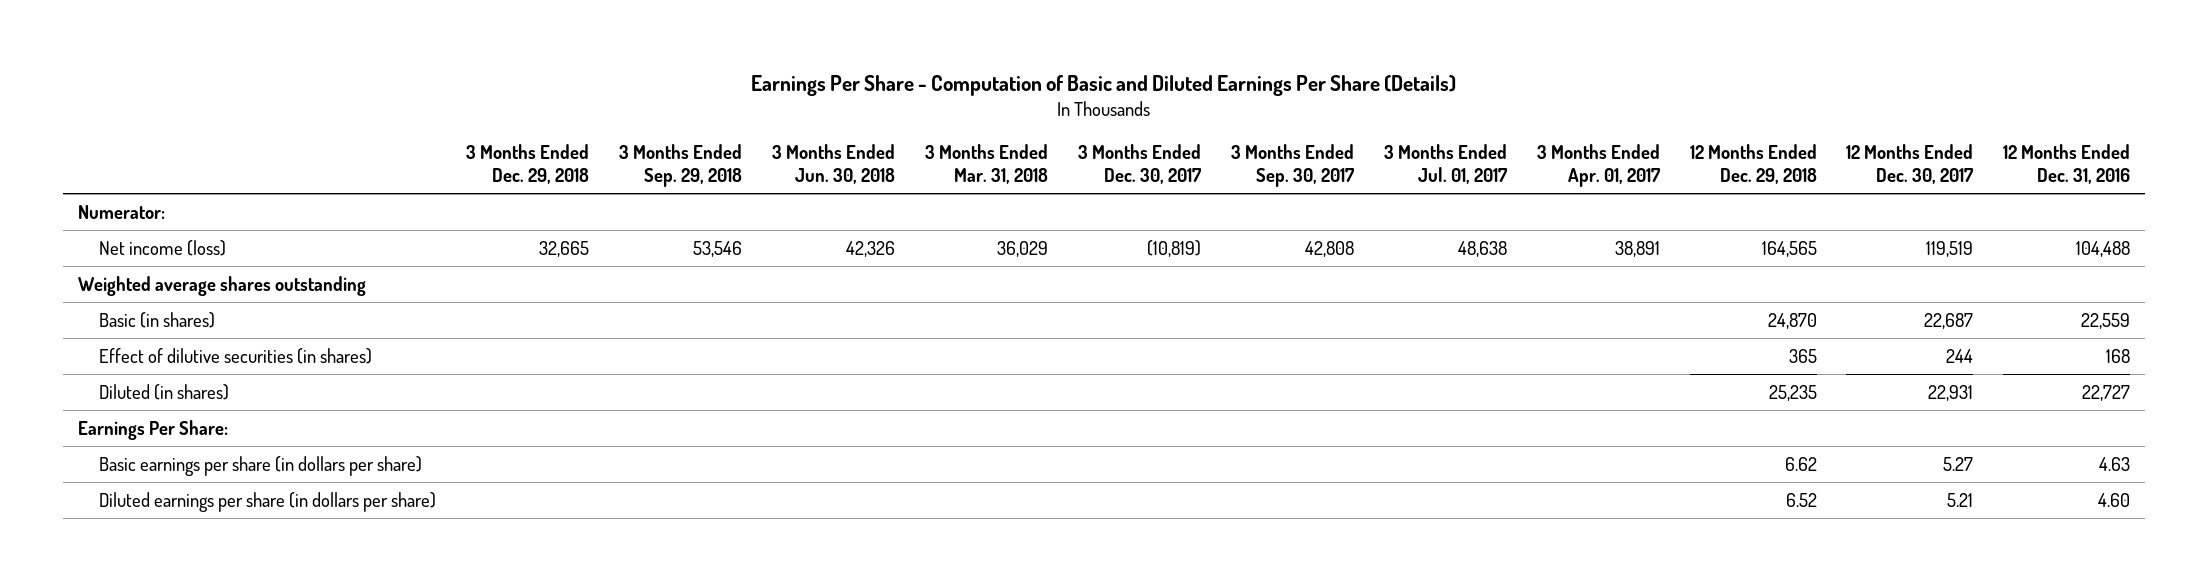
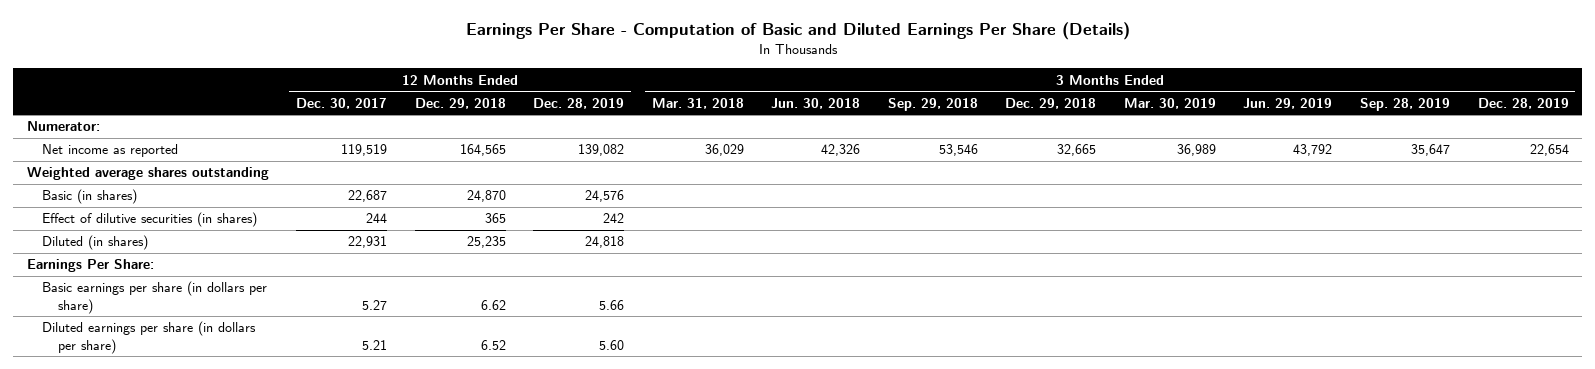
[1077,143,1201,184] 3 Months Ended Dec. 30, 2017 -> none
[1230,143,1354,187] 3 Months Ended Sep. 30, 2017 -> none
[1383,143,1507,184] 3 Months Ended Jul. 01, 2017 -> none
[1536,143,1660,187] 3 Months Ended Apr. 01, 2017 -> none
[2003,143,2131,184] 12 Months Ended Dec. 31, 2016 -> none
none -> [533,97,625,109] Dec. 28, 2019
none -> [1123,97,1216,109] Mar. 30, 2019
none -> [1243,97,1333,109] Jun. 29, 2019
none -> [1360,97,1451,111] Sep. 28, 2019
none -> [1477,97,1569,109] Dec. 28, 2019
[99,239,227,256] Net income (loss) -> [42,144,179,158] Net income as reported

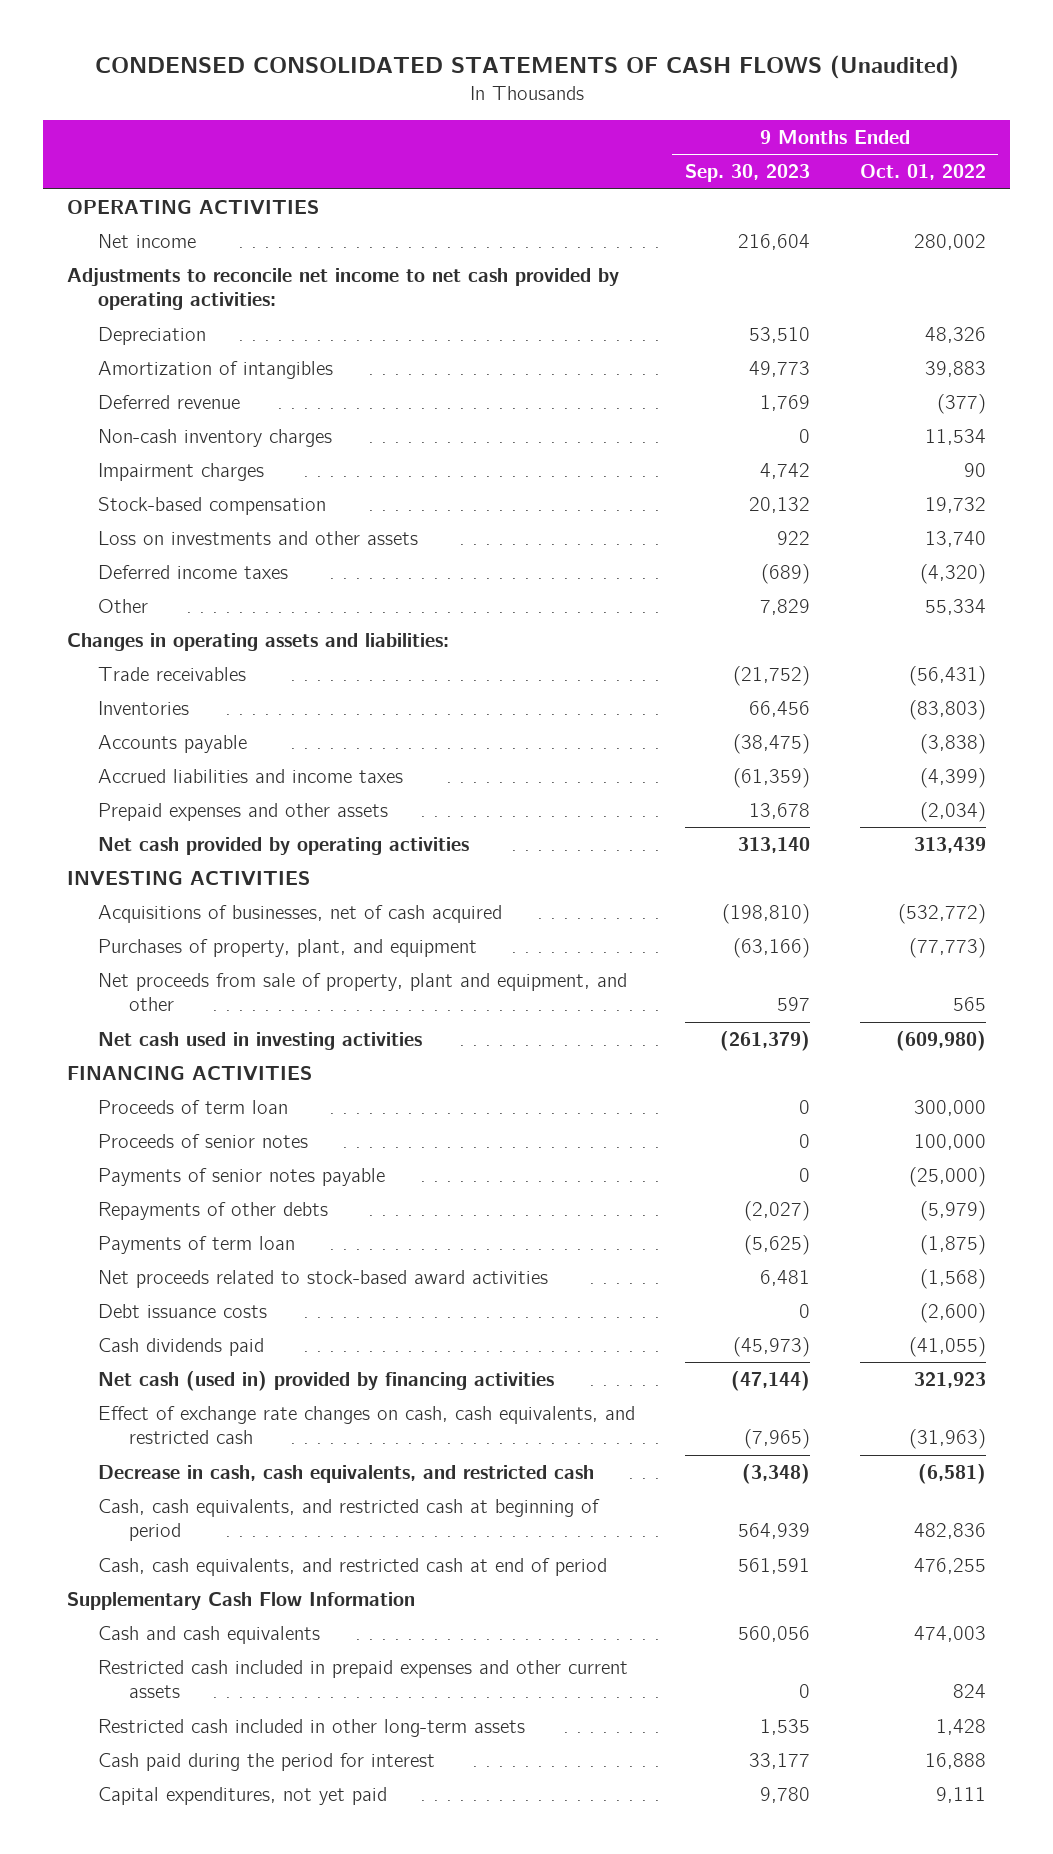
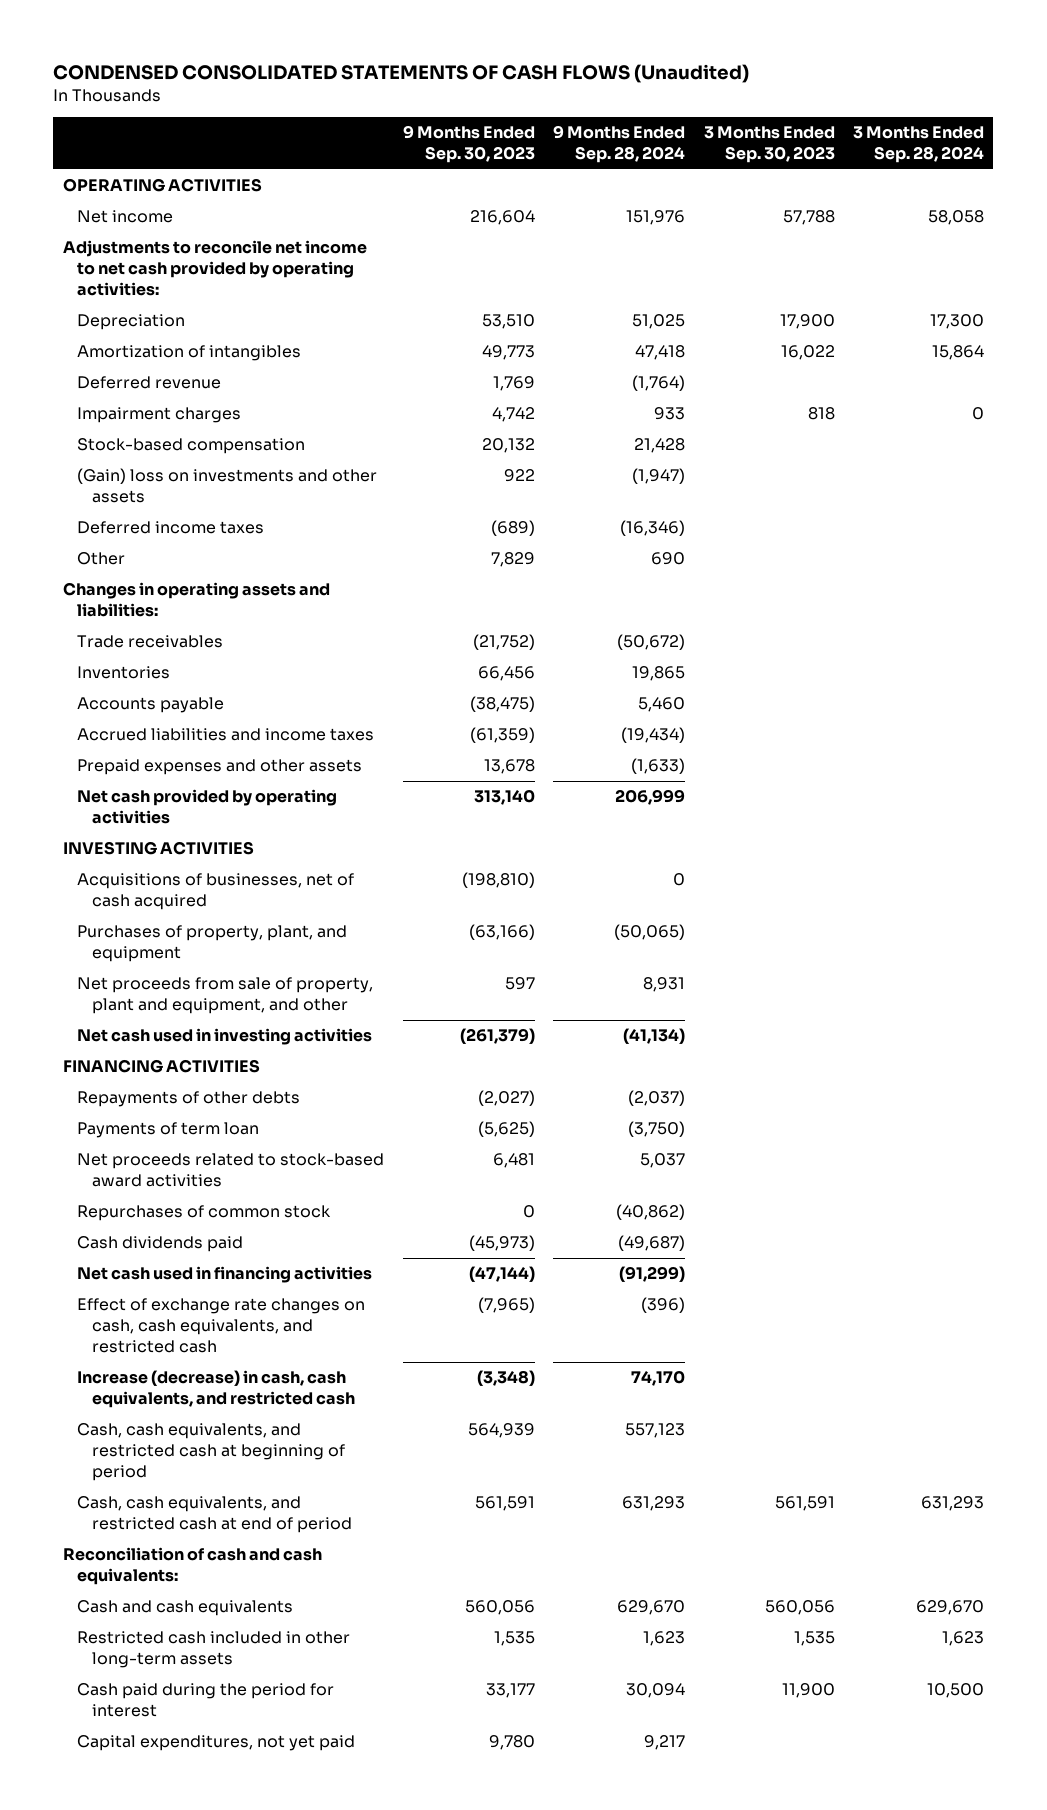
[859,164,986,181] Oct. 01, 2022 -> none
none -> [553,125,686,164] 9 Months Ended Sep. 28, 2024
none -> [703,126,835,164] 3 Months Ended Sep. 30, 2023
none -> [853,126,985,164] 3 Months Ended Sep. 28, 2024
[97,428,332,447] Non-cash inventory charges -> none
[97,530,418,545] Loss on investments and other assets -> [77,468,378,504] (Gain) loss on investments and other assets
[97,1099,288,1114] Proceeds of term loan -> none
[97,1133,308,1148] Proceeds of senior notes -> none
[97,1167,385,1186] Payments of senior notes payable -> none
[97,1303,267,1318] Debt issuance costs -> none
none -> [77,1205,332,1222] Repurchases of common stock
[97,1370,554,1391] Net cash (used in) provided by financing activities -> [77,1266,373,1284] Net cash used in financing activities
[97,1464,594,1483] Decrease in cash, cash equivalents, and restricted cash -> [77,1370,356,1409] Increase (decrease) in cash, cash equivalents, and restricted cash
[67,1591,416,1610] Supplementary Cash Flow Information -> none
none -> [62,1547,322,1586] Reconciliation of cash and cash equivalents:
[97,1659,628,1699] Restricted cash included in prepaid expenses and other current assets -> none

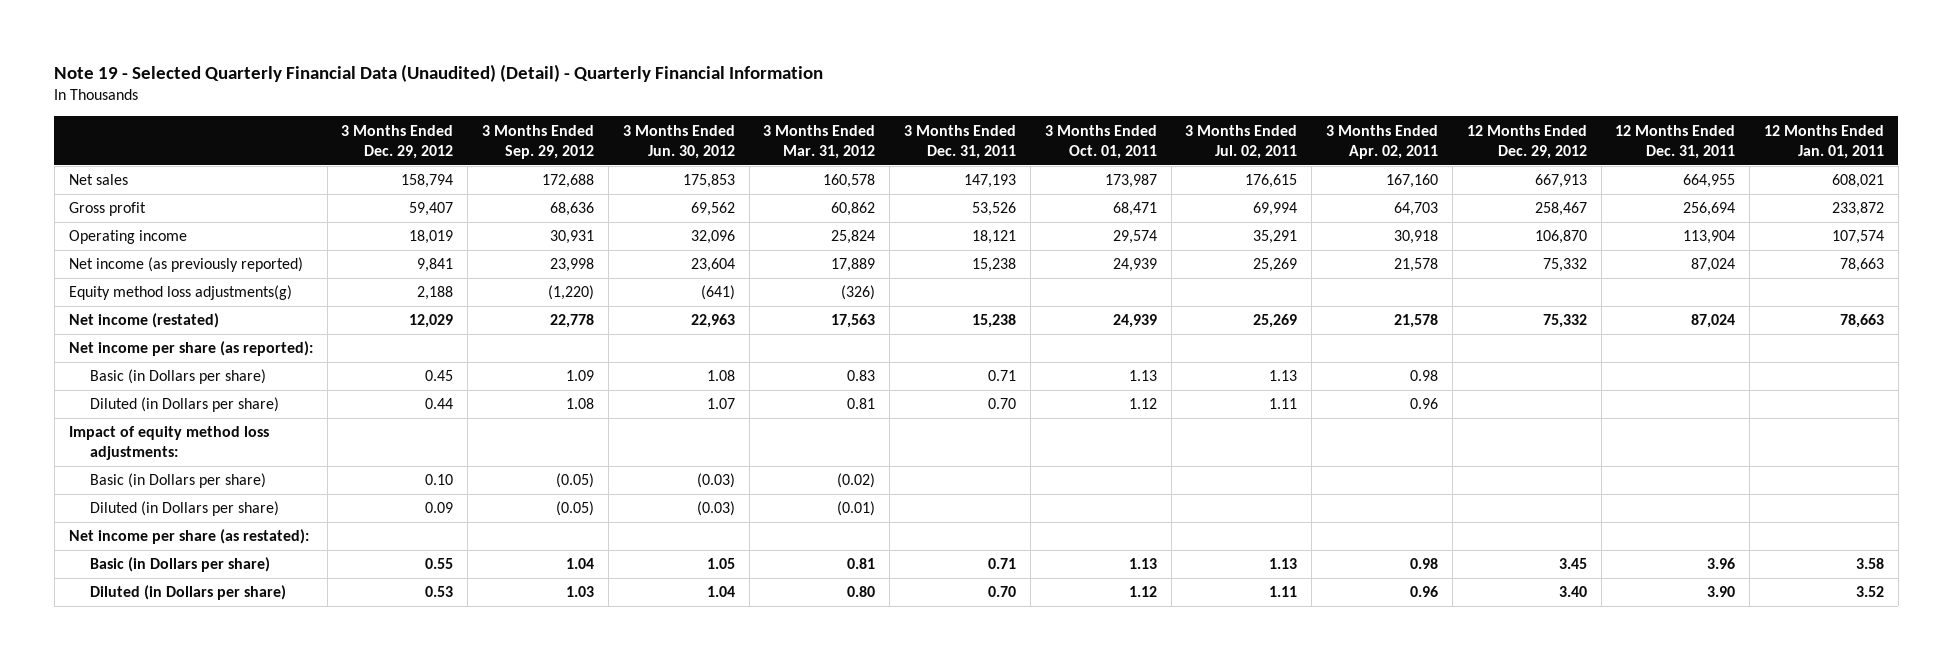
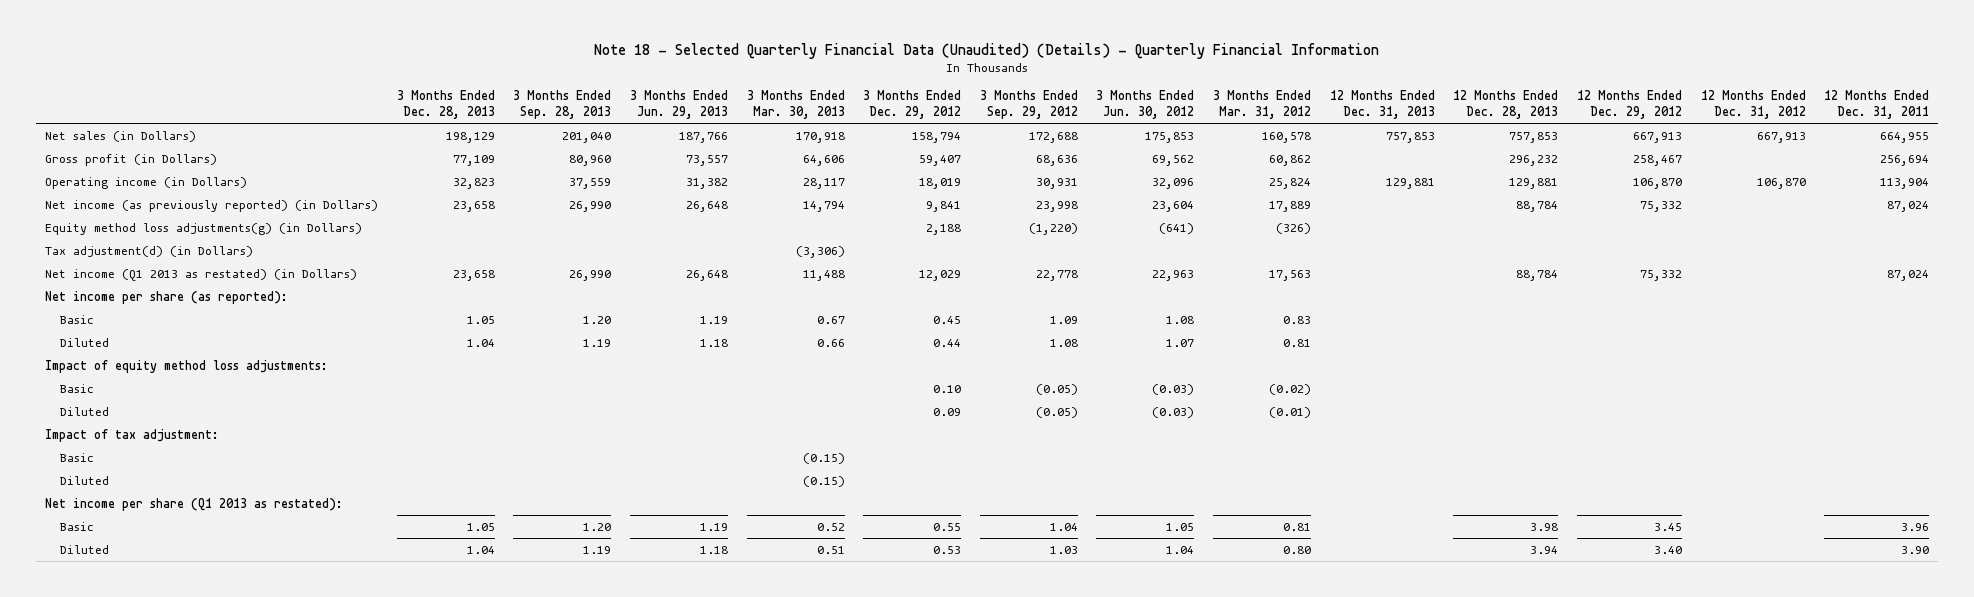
[54,64,824,83] Note 19 - Selected Quarterly Financial Data (Unaudited) (Detail) - Quarterly Financial Information -> [594,43,1380,60] Note 18 - Selected Quarterly Financial Data (Unaudited) (Details) - Quarterly Financial Information
[904,124,1017,159] 3 Months Ended Dec. 31, 2011 -> none
[1044,124,1157,159] 3 Months Ended Oct. 01, 2011 -> none
[1185,124,1298,159] 3 Months Ended Jul. 02, 2011 -> none
[1326,124,1439,159] 3 Months Ended Apr. 02, 2011 -> none
[1764,124,1885,159] 12 Months Ended Jan. 01, 2011 -> none
none -> [396,89,495,120] 3 Months Ended Dec. 28, 2013
none -> [513,89,612,120] 3 Months Ended Sep. 28, 2013
none -> [629,89,728,120] 3 Months Ended Jun. 29, 2013
none -> [746,89,845,120] 3 Months Ended Mar. 30, 2013
none -> [1329,89,1435,120] 12 Months Ended Dec. 31, 2013
none -> [1453,89,1559,120] 12 Months Ended Dec. 28, 2013
none -> [1700,89,1806,120] 12 Months Ended Dec. 31, 2012
[68,174,128,186] Net sales -> [45,130,197,142] Net sales (in Dollars)
[68,202,146,217] Gross profit -> [45,153,218,166] Gross profit (in Dollars)
[68,230,187,245] Operating income -> [45,176,248,189] Operating income (in Dollars)
[68,257,303,273] Net income (as previously reported) -> [45,199,379,212] Net income (as previously reported) (in Dollars)
[68,285,292,301] Equity method loss adjustments(g) -> [45,222,363,235] Equity method loss adjustments(g) (in Dollars)
none -> [45,245,254,257] Tax adjustment(d) (in Dollars)
[68,313,219,329] Net income (restated) -> [45,268,358,281] Net income (Q1 2013 as restated) (in Dollars)
[90,369,267,385] Basic (in Dollars per share) -> [60,314,95,324] Basic
[90,397,280,413] Diluted (in Dollars per share) -> [60,337,110,347] Diluted
[90,473,267,489] Basic (in Dollars per share) -> [60,383,95,393] Basic
[90,501,280,517] Diluted (in Dollars per share) -> [60,406,110,416] Diluted
none -> [45,428,220,442] Impact of tax adjustment:
none -> [60,452,95,462] Basic
none -> [60,475,110,485] Diluted
[68,529,309,545] Net income per share (as restated): -> [45,497,344,511] Net income per share (Q1 2013 as restated):
[90,557,271,573] Basic (in Dollars per share) -> [60,521,95,531] Basic
[90,585,287,601] Diluted (in Dollars per share) -> [60,544,110,554] Diluted

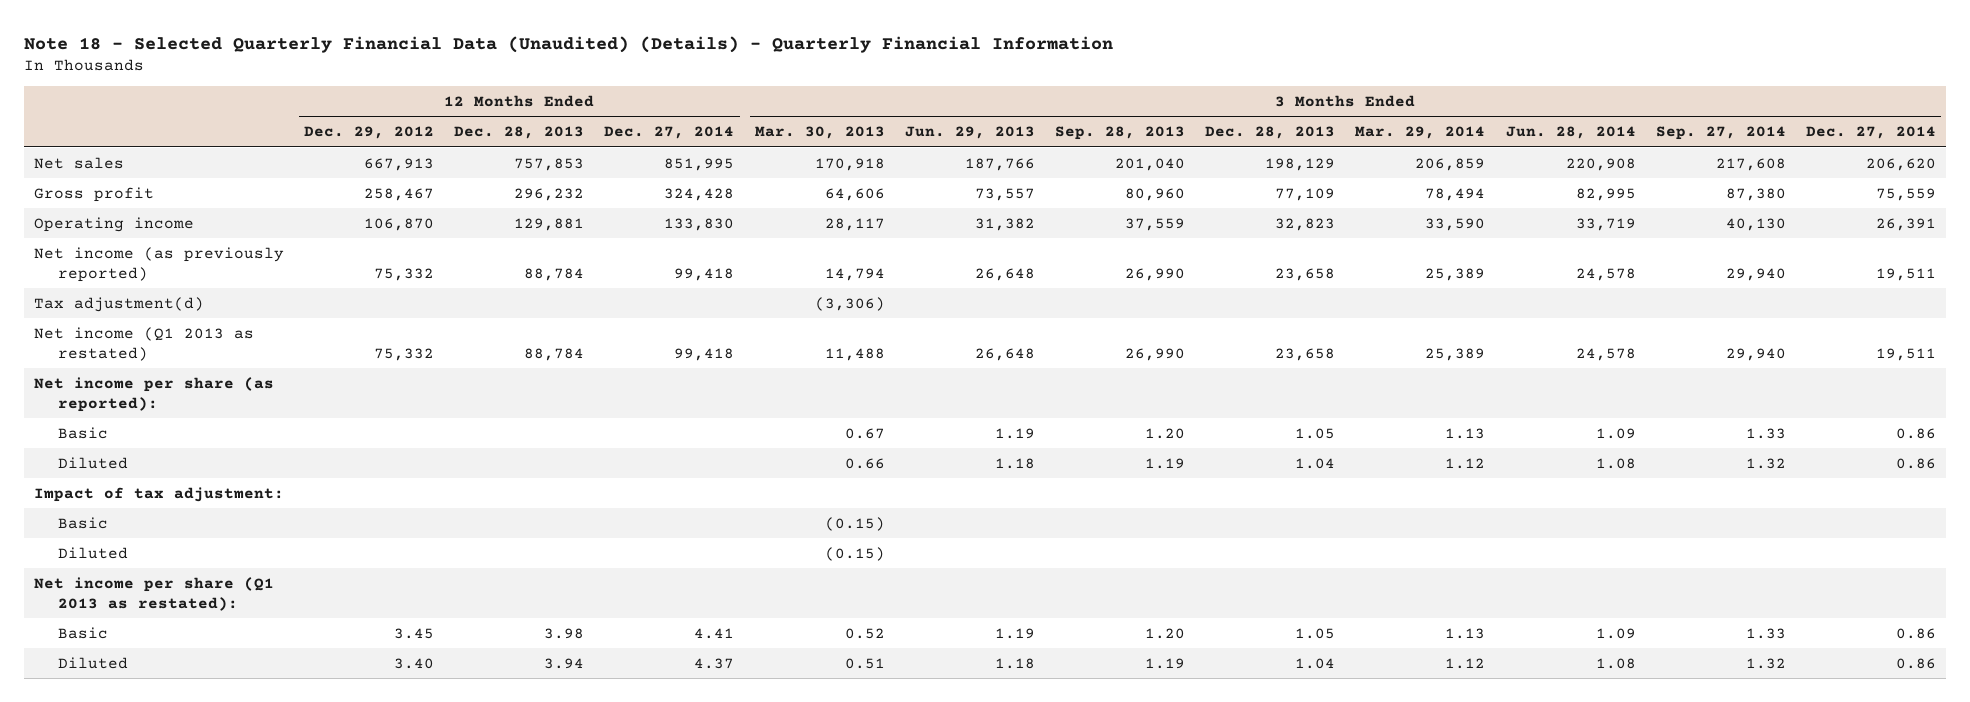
[863,89,962,120] 3 Months Ended Dec. 29, 2012 -> none
[979,89,1078,120] 3 Months Ended Sep. 29, 2012 -> none
[1096,89,1195,120] 3 Months Ended Jun. 30, 2012 -> none
[1213,89,1312,120] 3 Months Ended Mar. 31, 2012 -> none
[1329,89,1435,120] 12 Months Ended Dec. 31, 2013 -> none
[1700,89,1806,120] 12 Months Ended Dec. 31, 2012 -> none
[1824,89,1930,120] 12 Months Ended Dec. 31, 2011 -> none
none -> [604,126,735,140] Dec. 27, 2014
none -> [1355,126,1486,140] Mar. 29, 2014
none -> [1505,126,1636,140] Jun. 28, 2014
none -> [1655,126,1786,141] Sep. 27, 2014
none -> [1806,126,1937,140] Dec. 27, 2014
[45,222,363,235] Equity method loss adjustments(g) (in Dollars) -> none
[45,130,197,142] Net sales (in Dollars) -> [33,156,124,169] Net sales
[45,153,218,166] Gross profit (in Dollars) -> [33,186,154,202] Gross profit
[45,176,248,189] Operating income (in Dollars) -> [33,216,194,232] Operating income
[45,199,379,212] Net income (as previously reported) (in Dollars) -> [33,246,284,283] Net income (as previously reported)
[45,245,254,257] Tax adjustment(d) (in Dollars) -> [33,296,204,312] Tax adjustment(d)
[45,268,358,281] Net income (Q1 2013 as restated) (in Dollars) -> [33,326,254,362] Net income (Q1 2013 as restated)
[45,359,329,373] Impact of equity method loss adjustments: -> none
[60,383,95,393] Basic -> none
[60,406,110,416] Diluted -> none

